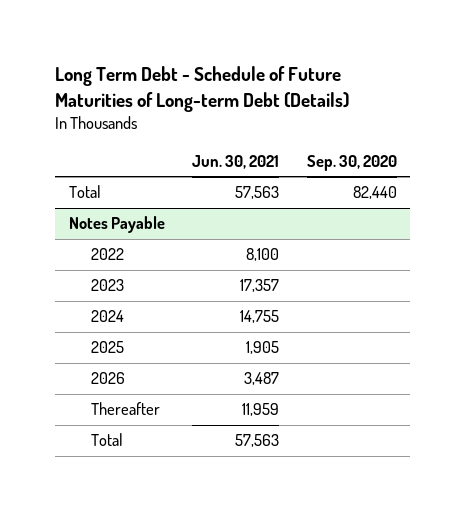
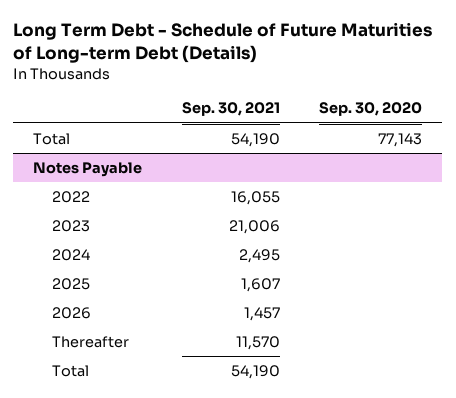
[192,154,280,169] Jun. 30, 2021 -> none
none -> [181,102,280,117] Sep. 30, 2021
[352,186,397,200] 82,440 -> [378,133,423,148] 77,143

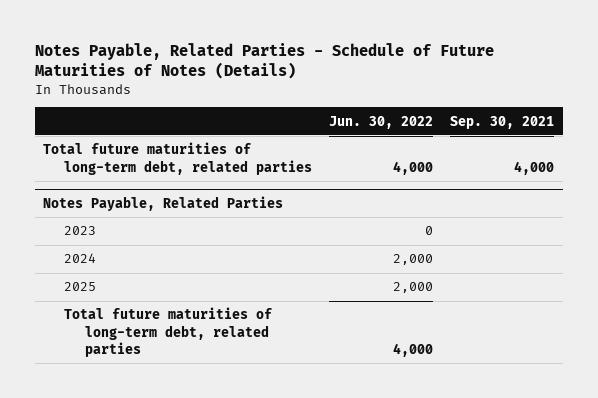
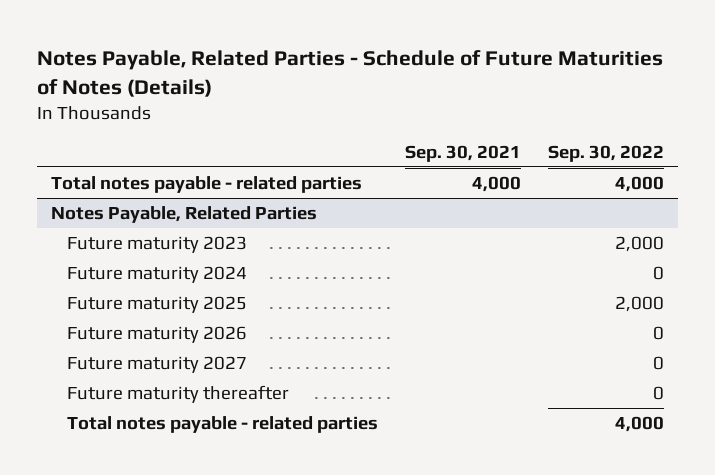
[329,115,434,129] Jun. 30, 2022 -> none
none -> [548,144,665,162] Sep. 30, 2022
[43,142,313,175] Total future maturities of long-term debt, related parties -> [50,175,362,193] Total notes payable - related parties
[64,226,97,236] 2023 -> [66,235,247,253] Future maturity 2023
[64,253,97,264] 2024 -> [66,265,247,283] Future maturity 2024
[64,282,97,292] 2025 -> [66,295,247,313] Future maturity 2025
none -> [66,325,247,343] Future maturity 2026
none -> [66,355,247,373] Future maturity 2027
none -> [66,384,289,403] Future maturity thereafter
[64,307,273,357] Total future maturities of long-term debt, related parties -> [66,415,378,433] Total notes payable - related parties

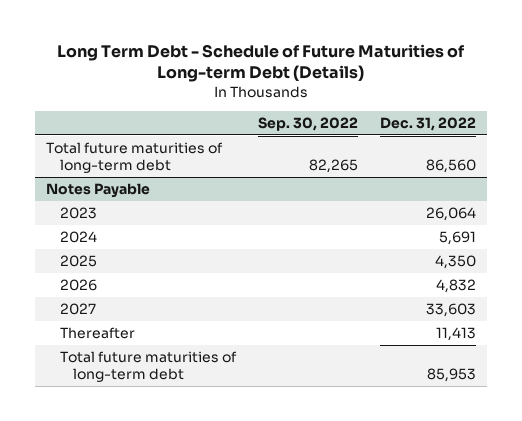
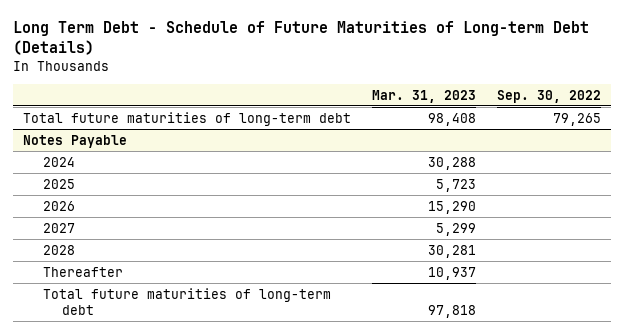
[380,117,477,132] Dec. 31, 2022 -> none
none -> [372,89,477,103] Mar. 31, 2023
[308,158,358,173] 82,265 -> [552,112,601,126] 79,265
[59,206,97,219] 2023 -> none
none -> [42,244,75,255] 2028

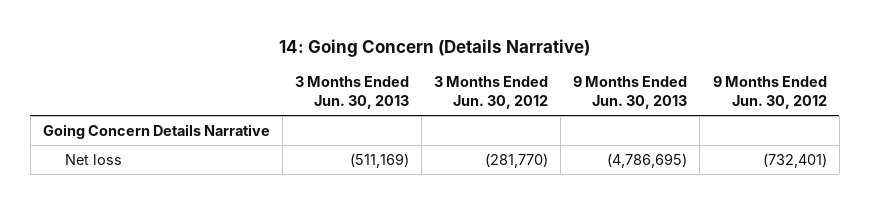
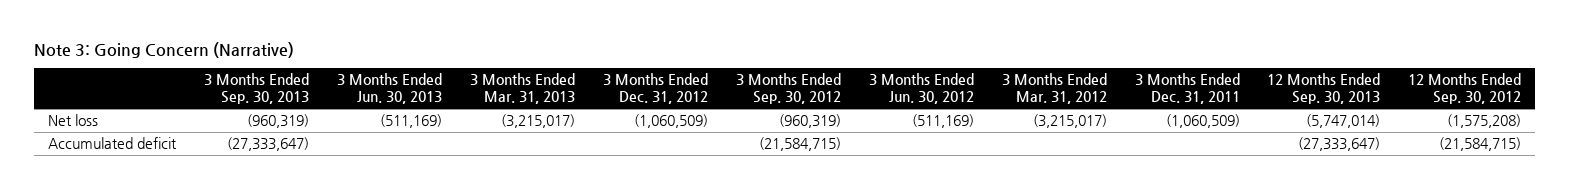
[278,38,590,57] 14: Going Concern (Details Narrative) -> [33,41,294,58] Note 3: Going Concern (Narrative)
[573,76,688,109] 9 Months Ended Jun. 30, 2013 -> none
[712,76,827,109] 9 Months Ended Jun. 30, 2012 -> none
none -> [203,73,309,105] 3 Months Ended Sep. 30, 2013
none -> [469,73,575,105] 3 Months Ended Mar. 31, 2013
none -> [602,73,708,105] 3 Months Ended Dec. 31, 2012
none -> [735,73,841,105] 3 Months Ended Sep. 30, 2012
none -> [1001,73,1107,105] 3 Months Ended Mar. 31, 2012
none -> [1134,73,1240,105] 3 Months Ended Dec. 31, 2011
none -> [1267,73,1381,105] 12 Months Ended Sep. 30, 2013
none -> [1408,73,1522,105] 12 Months Ended Sep. 30, 2012
[42,124,270,140] Going Concern Details Narrative -> none
[485,153,549,169] (281,770) -> [911,114,974,129] (511,169)
none -> [47,137,177,150] Accumulated deficit

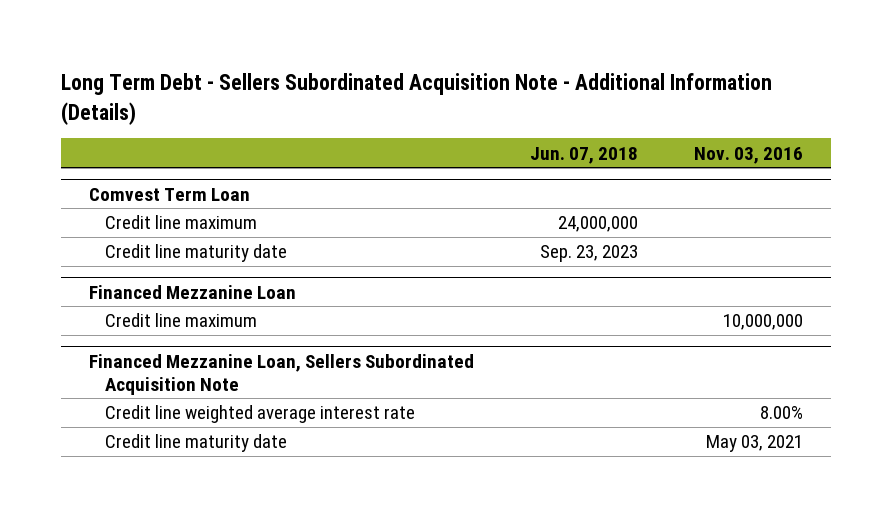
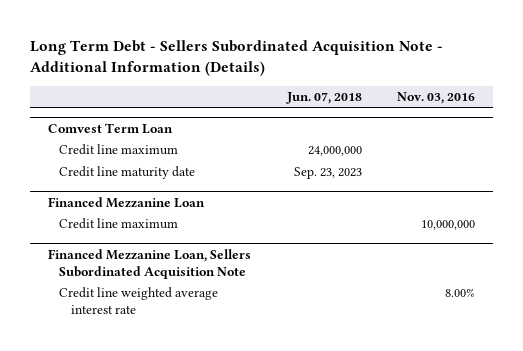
[105,434,288,453] Credit line maturity date -> none

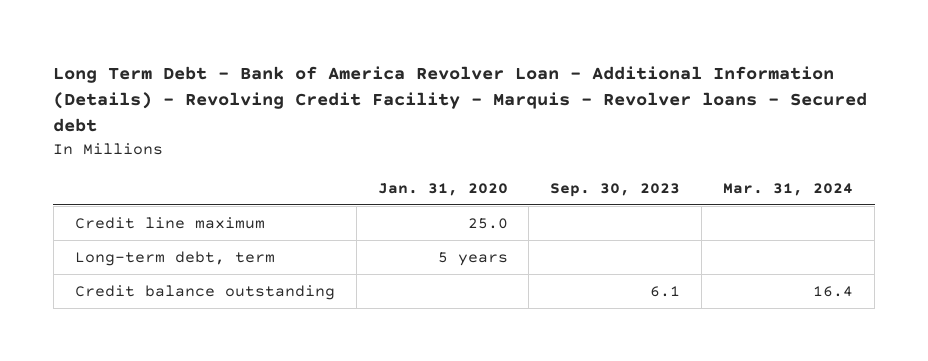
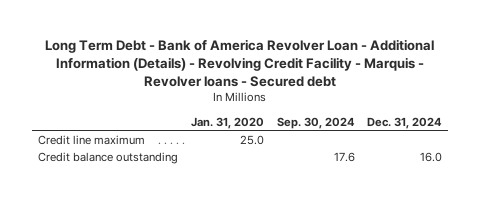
[550,182,681,197] Sep. 30, 2023 -> none
[723,182,854,196] Mar. 31, 2024 -> none
none -> [276,116,355,129] Sep. 30, 2024
none -> [367,116,443,129] Dec. 31, 2024
[74,251,275,267] Long-term debt, term -> none

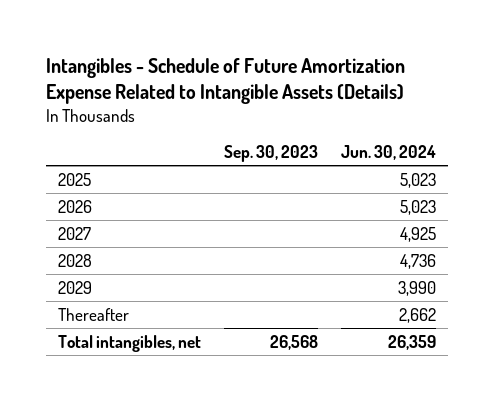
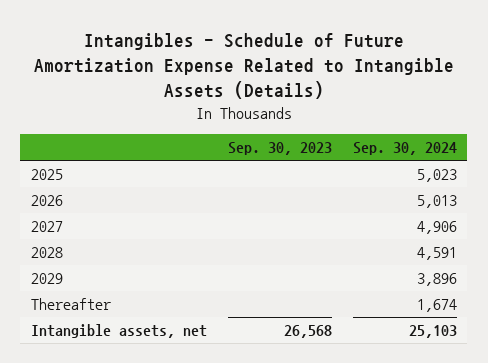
[341,145,437,161] Jun. 30, 2024 -> none
none -> [352,142,457,156] Sep. 30, 2024
[57,334,201,352] Total intangibles, net -> [30,324,207,339] Intangible assets, net

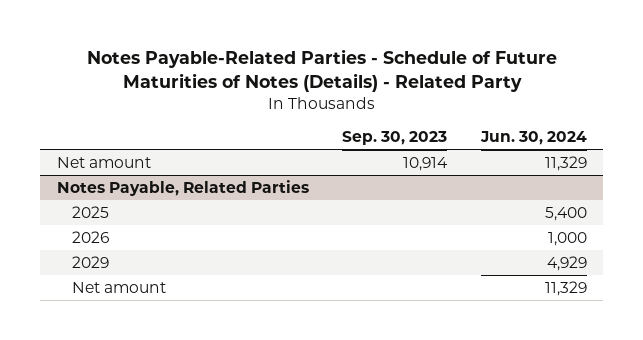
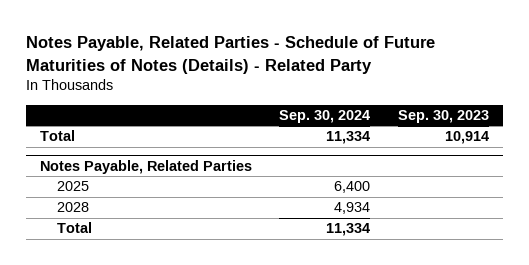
[86,49,557,92] Notes Payable-Related Parties - Schedule of Future Maturities of Notes (Details) - Related Party -> [25,36,435,74] Notes Payable, Related Parties - Schedule of Future Maturities of Notes (Details) - Related Party
[479,131,587,146] Jun. 30, 2024 -> none
none -> [279,109,371,123] Sep. 30, 2024
[56,156,151,168] Net amount -> [39,130,75,142] Total
[71,230,109,243] 2026 -> none
[71,255,109,268] 2029 -> none
none -> [56,202,89,213] 2028
[71,281,166,293] Net amount -> [56,222,92,234] Total

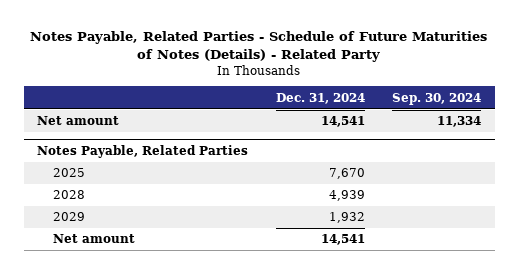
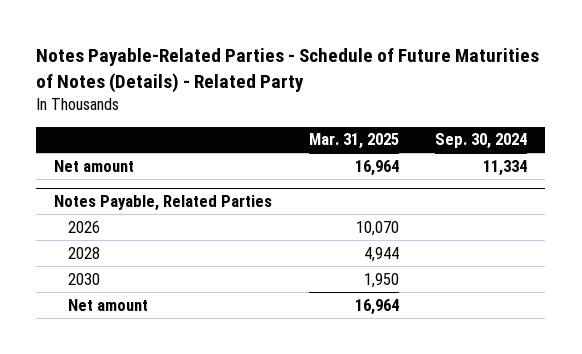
[30,31,488,63] Notes Payable, Related Parties - Schedule of Future Maturities of Notes (Details) - Related Party -> [36,48,540,93] Notes Payable-Related Parties - Schedule of Future Maturities of Notes (Details) - Related Party
[275,92,365,104] Dec. 31, 2024 -> none
none -> [308,133,399,150] Mar. 31, 2025
[53,168,86,178] 2025 -> [67,220,100,233] 2026
[53,212,86,222] 2029 -> [67,272,100,285] 2030

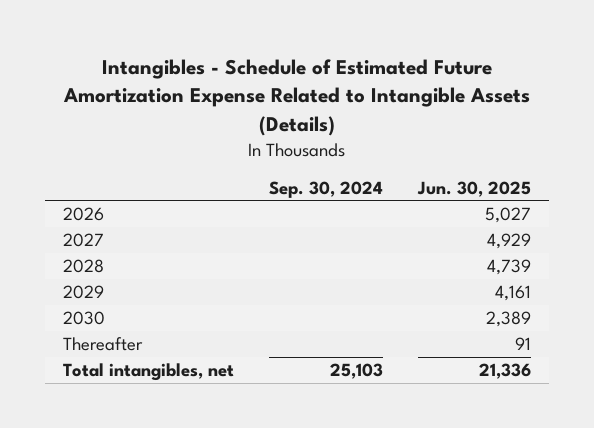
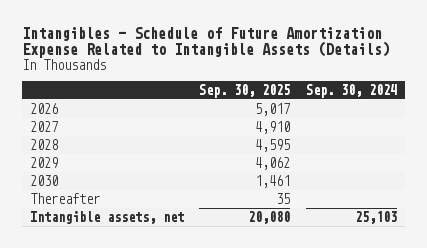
[63,58,531,137] Intangibles - Schedule of Estimated Future Amortization Expense Related to Intangible Assets (Details) -> [21,26,390,59] Intangibles - Schedule of Future Amortization Expense Related to Intangible Assets (Details)
[417,180,532,197] Jun. 30, 2025 -> none
none -> [199,83,291,98] Sep. 30, 2025
[62,363,234,382] Total intangibles, net -> [29,211,184,225] Intangible assets, net

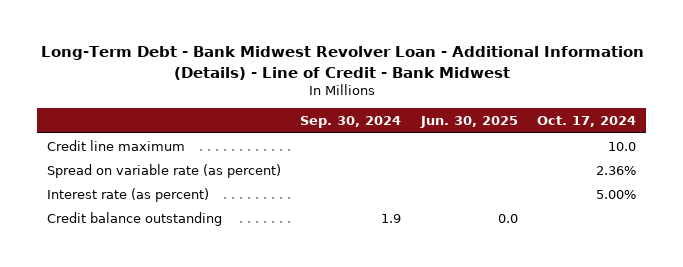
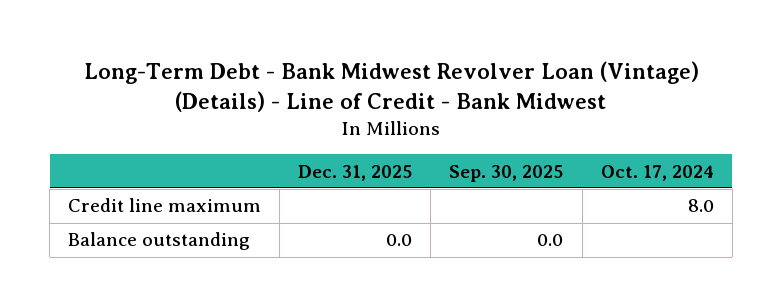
[40,46,644,80] Long-Term Debt - Bank Midwest Revolver Loan - Additional Information (Details) - Line of Credit - Bank Midwest -> [83,61,699,113] Long-Term Debt - Bank Midwest Revolver Loan (Vintage) (Details) - Line of Credit - Bank Midwest
[300,116,402,129] Sep. 30, 2024 -> none
[419,116,518,129] Jun. 30, 2025 -> none
none -> [298,164,413,181] Dec. 31, 2025
none -> [449,164,564,182] Sep. 30, 2025
[46,163,281,178] Spread on variable rate (as percent) -> none
[46,187,209,202] Interest rate (as percent) -> none
[608,141,637,151] 10.0 -> [687,199,714,213] 8.0
[46,211,222,226] Credit balance outstanding -> [68,232,251,251] Balance outstanding

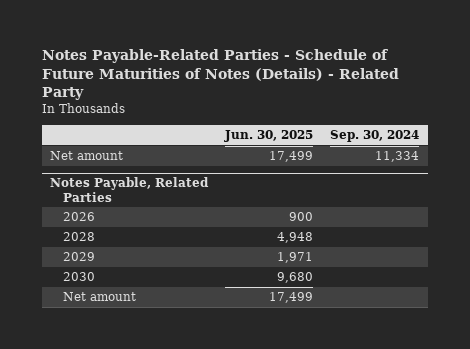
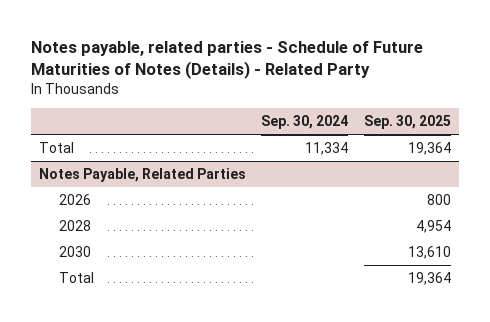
[41,49,399,101] Notes Payable-Related Parties - Schedule of Future Maturities of Notes (Details) - Related Party -> [30,41,423,80] Notes payable, related parties - Schedule of Future Maturities of Notes (Details) - Related Party
[224,130,314,143] Jun. 30, 2025 -> none
none -> [363,115,451,130] Sep. 30, 2025
[50,151,124,161] Net amount -> [38,141,74,153] Total
[62,252,95,262] 2029 -> none
[62,292,136,302] Net amount -> [58,271,94,283] Total

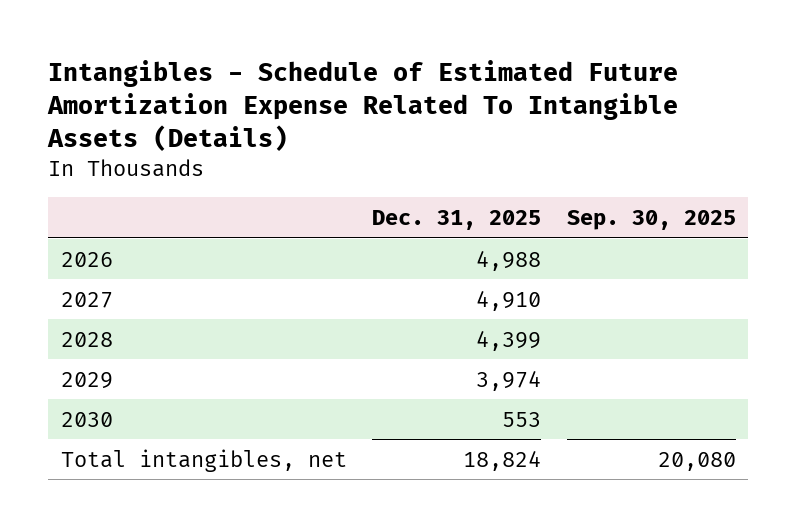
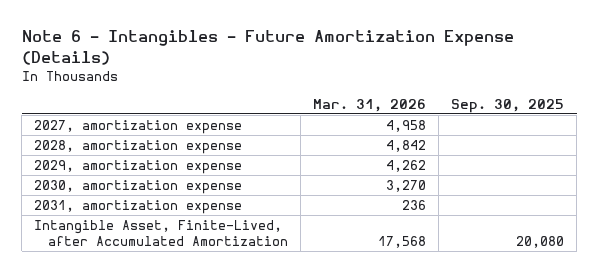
[46,60,678,152] Intangibles - Schedule of Estimated Future Amortization Expense Related To Intangible Assets (Details) -> [21,30,514,65] Note 6 - Intangibles - Future Amortization Expense (Details)
[372,209,542,230] Dec. 31, 2025 -> none
none -> [313,98,427,112] Mar. 31, 2026
[60,251,113,267] 2026 -> [34,119,243,134] 2027, amortization expense
[60,291,113,308] 2027 -> [34,139,243,154] 2028, amortization expense
[60,331,113,347] 2028 -> [34,159,243,174] 2029, amortization expense
[60,371,113,389] 2029 -> [34,179,243,194] 2030, amortization expense
[60,411,113,427] 2030 -> [34,199,243,214] 2031, amortization expense
[60,448,347,472] Total intangibles, net -> [34,219,289,246] Intangible Asset, Finite-Lived, after Accumulated Amortization

